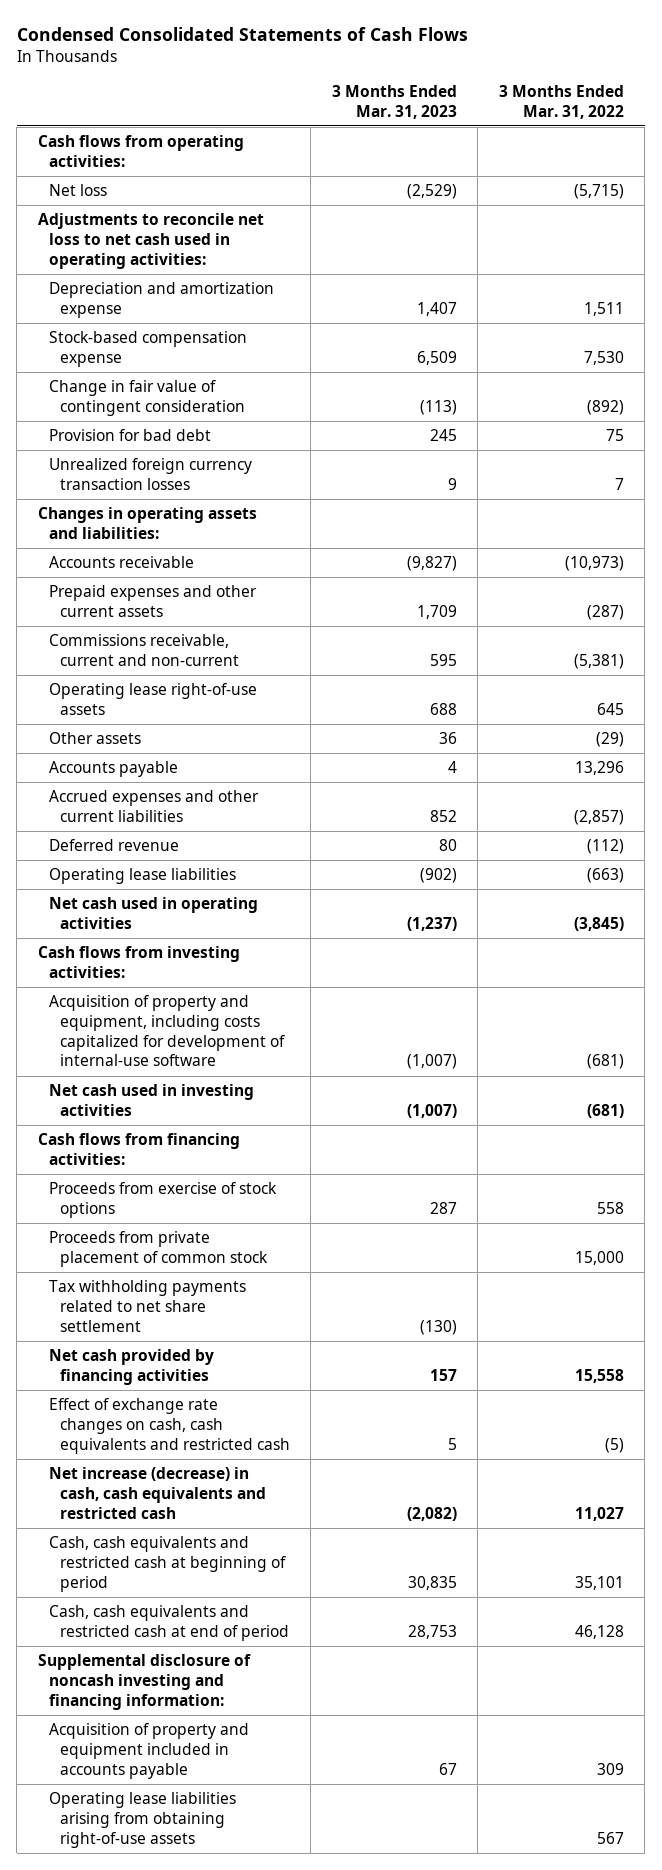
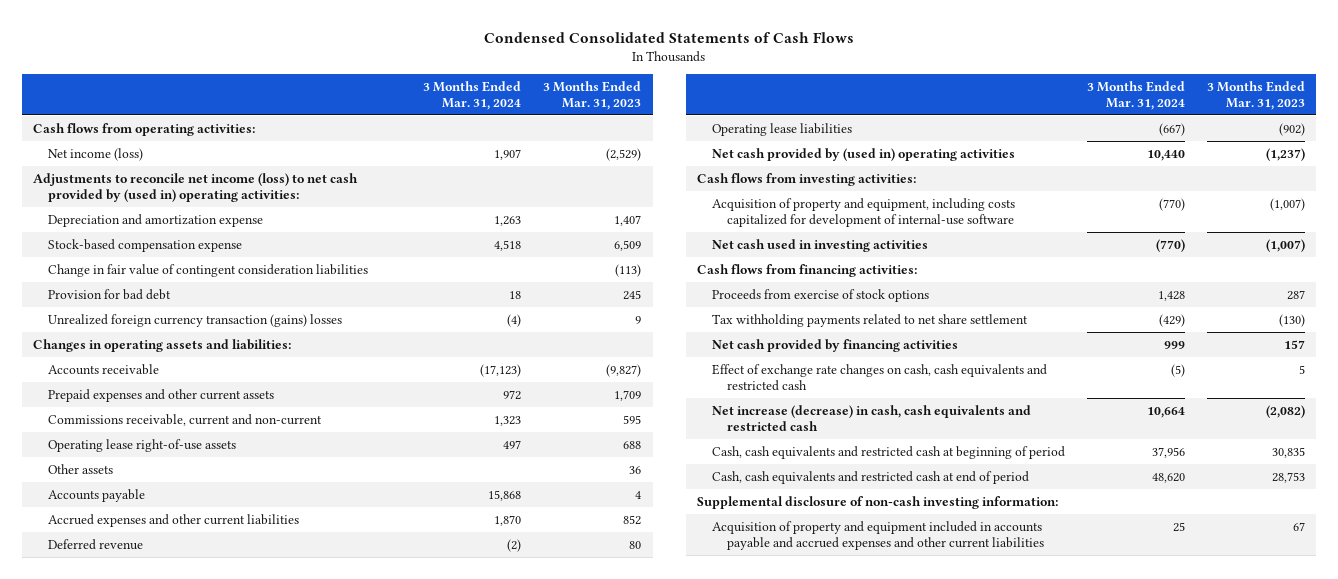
[498,85,624,119] 3 Months Ended Mar. 31, 2022 -> none
none -> [423,80,522,110] 3 Months Ended Mar. 31, 2024
[48,184,107,197] Net loss -> [48,147,144,161] Net income (loss)
[37,213,264,269] Adjustments to reconcile net loss to net cash used in operating activities: -> [33,172,359,202] Adjustments to reconcile net income (loss) to net cash provided by (used in) operating activities:
[48,380,245,416] Change in fair value of contingent consideration -> [48,263,369,277] Change in fair value of contingent consideration liabilities
[48,458,252,490] Unrealized foreign currency transaction losses -> [48,313,343,327] Unrealized foreign currency transaction (gains) losses
[48,897,258,929] Net cash used in operating activities -> [711,147,1015,161] Net cash provided by (used in) operating activities
[48,1231,268,1267] Proceeds from private placement of common stock -> none
[48,1792,236,1848] Operating lease liabilities arising from obtaining right-of-use assets -> none
[37,1654,251,1710] Supplemental disclosure of noncash investing and financing information: -> [696,495,1058,509] Supplemental disclosure of non-cash investing information:
[48,1723,249,1779] Acquisition of property and equipment included in accounts payable -> [711,520,1044,550] Acquisition of property and equipment included in accounts payable and accrued expenses and other current liabilities

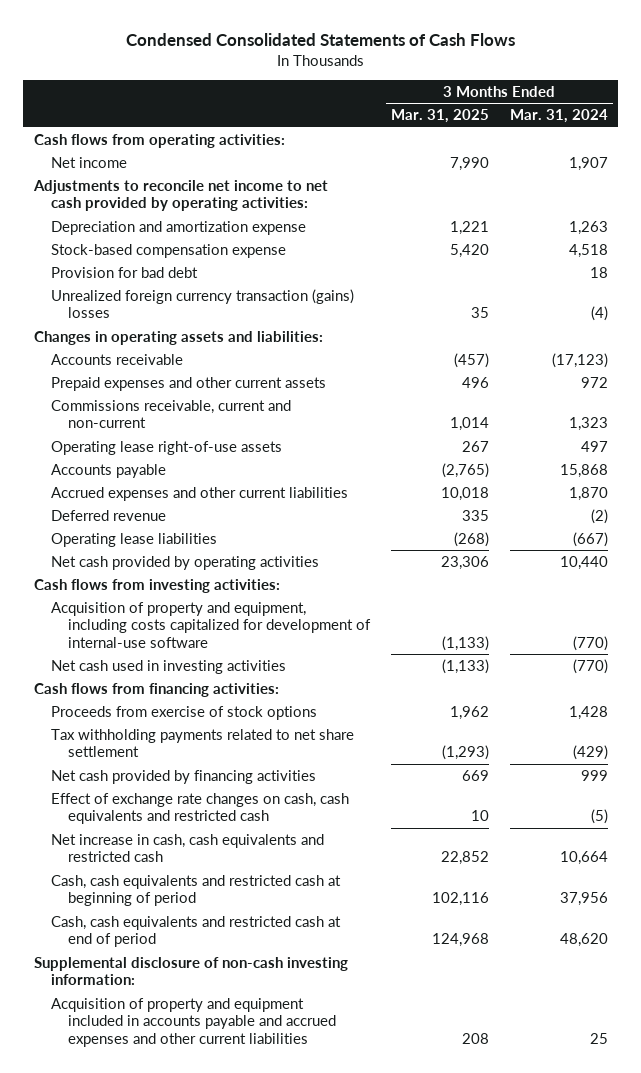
[543,80,642,110] 3 Months Ended Mar. 31, 2023 -> none
none -> [390,109,489,124] Mar. 31, 2025
[48,147,144,161] Net income (loss) -> [50,156,127,168] Net income
[33,172,359,202] Adjustments to reconcile net income (loss) to net cash provided by (used in) operating activities: -> [32,179,328,212] Adjustments to reconcile net income to net cash provided by operating activities:
[48,263,369,277] Change in fair value of contingent consideration liabilities -> none
[48,463,114,474] Other assets -> none
[711,147,1015,161] Net cash provided by (used in) operating activities -> [50,555,319,570] Net cash provided by operating activities
[711,404,1031,431] Net increase (decrease) in cash, cash equivalents and restricted cash -> [50,833,324,863] Net increase in cash, cash equivalents and restricted cash

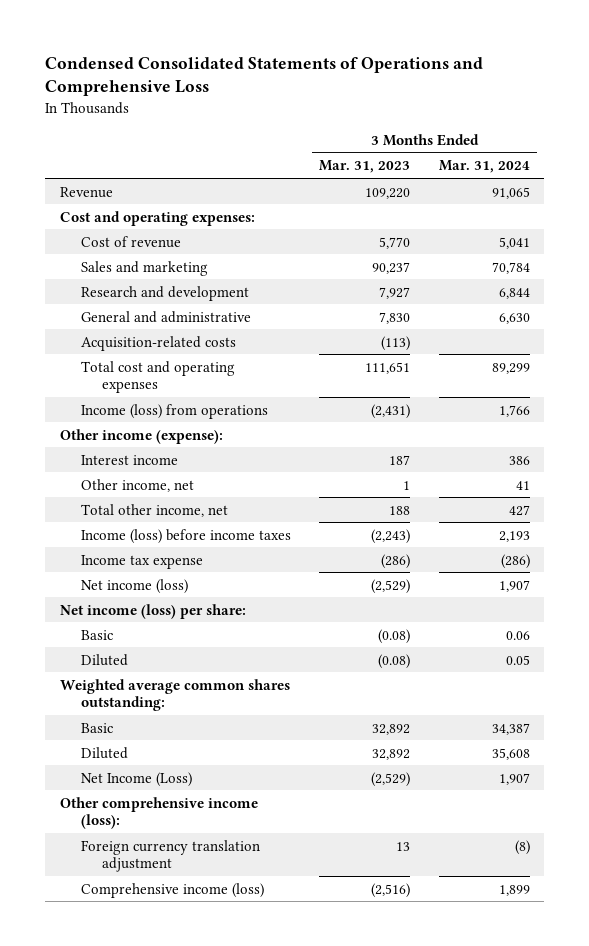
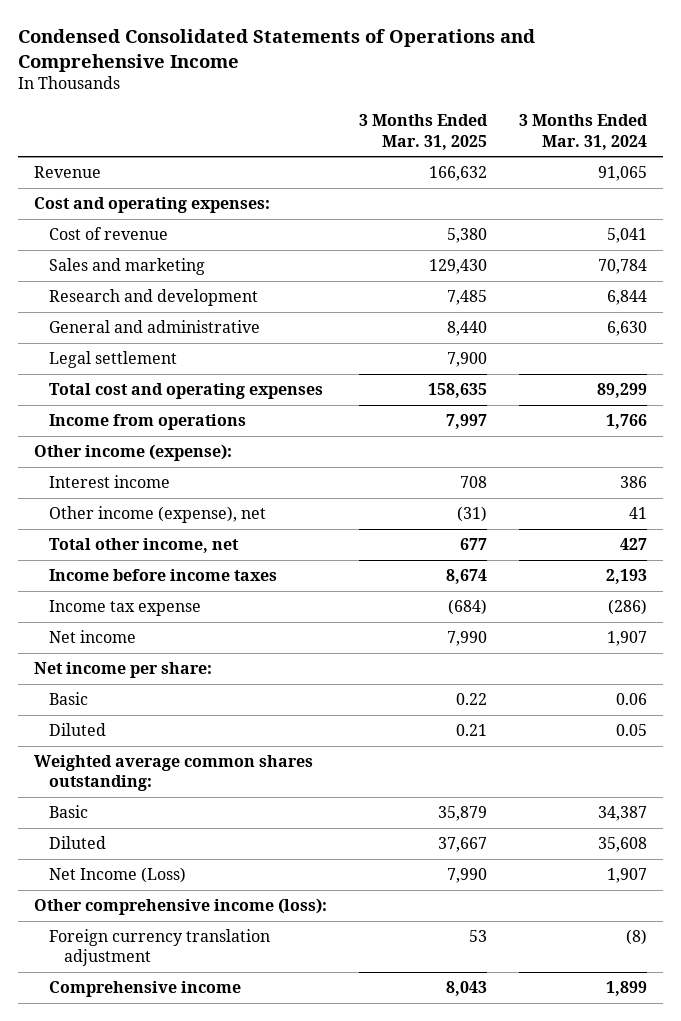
[45,56,484,97] Condensed Consolidated Statements of Operations and Comprehensive Loss -> [17,28,535,72] Condensed Consolidated Statements of Operations and Comprehensive Income
[319,160,411,174] Mar. 31, 2023 -> none
none -> [358,114,488,150] 3 Months Ended Mar. 31, 2025
[80,335,236,351] Acquisition-related costs -> none
none -> [48,351,177,369] Legal settlement
[80,403,268,419] Income (loss) from operations -> [48,414,246,431] Income from operations
[80,478,194,492] Other income, net -> [48,506,266,524] Other income (expense), net
[80,528,291,544] Income (loss) before income taxes -> [48,569,277,582] Income before income taxes
[80,578,188,594] Net income (loss) -> [48,630,136,644] Net income
[59,603,246,619] Net income (loss) per share: -> [33,662,212,679] Net income per share:
[80,882,264,898] Comprehensive income (loss) -> [48,981,241,998] Comprehensive income

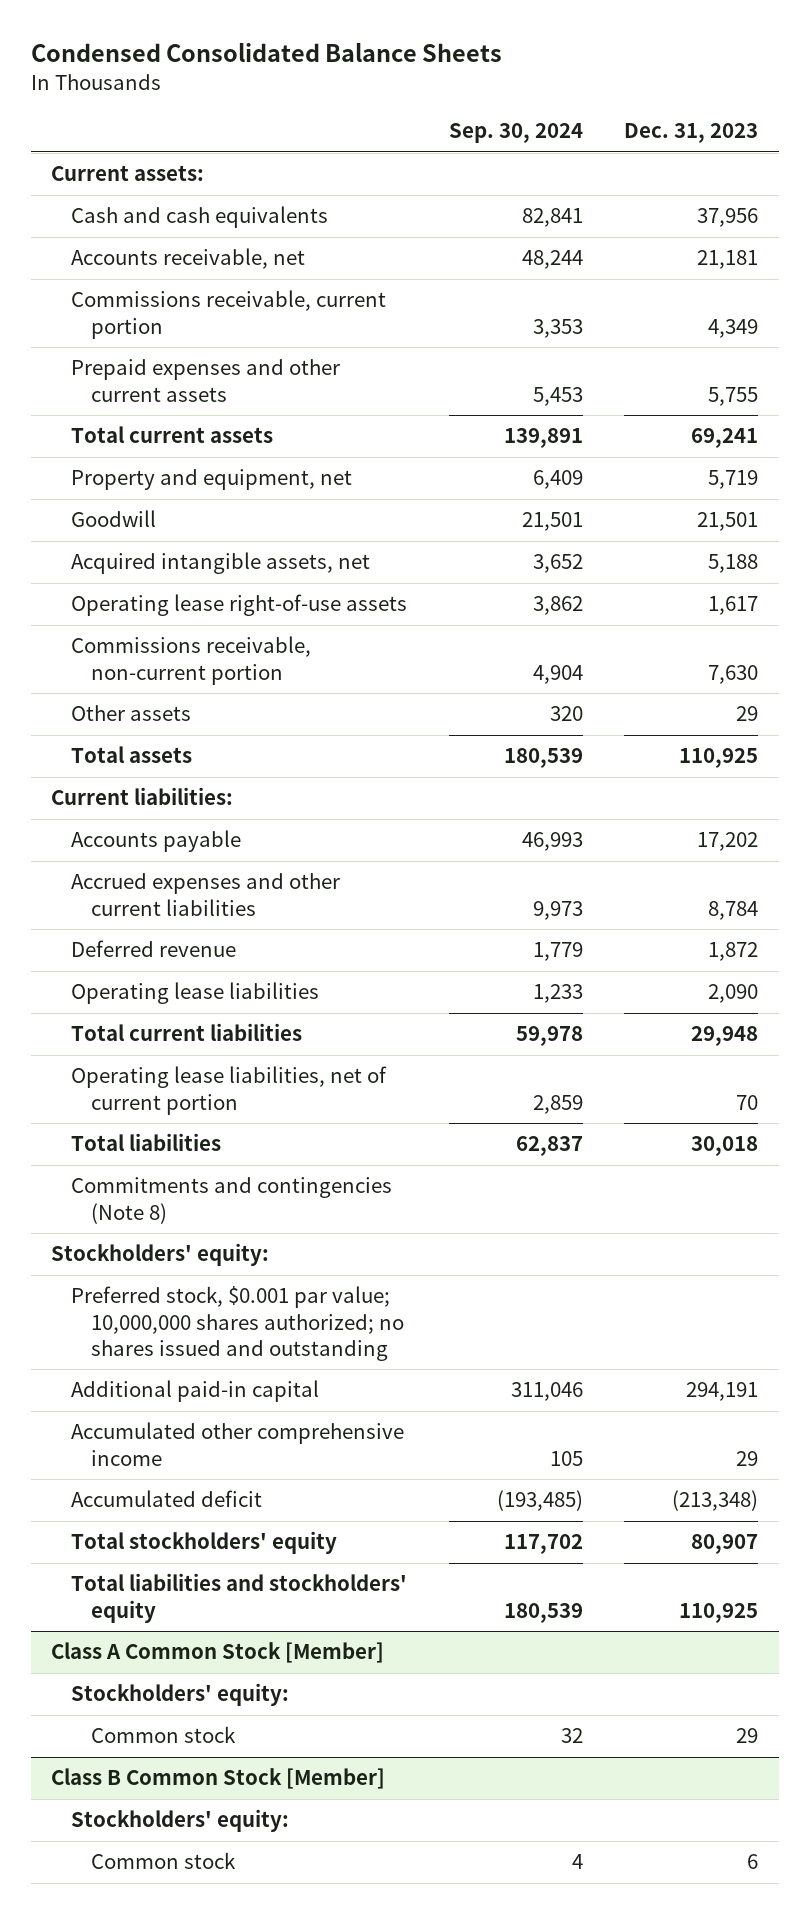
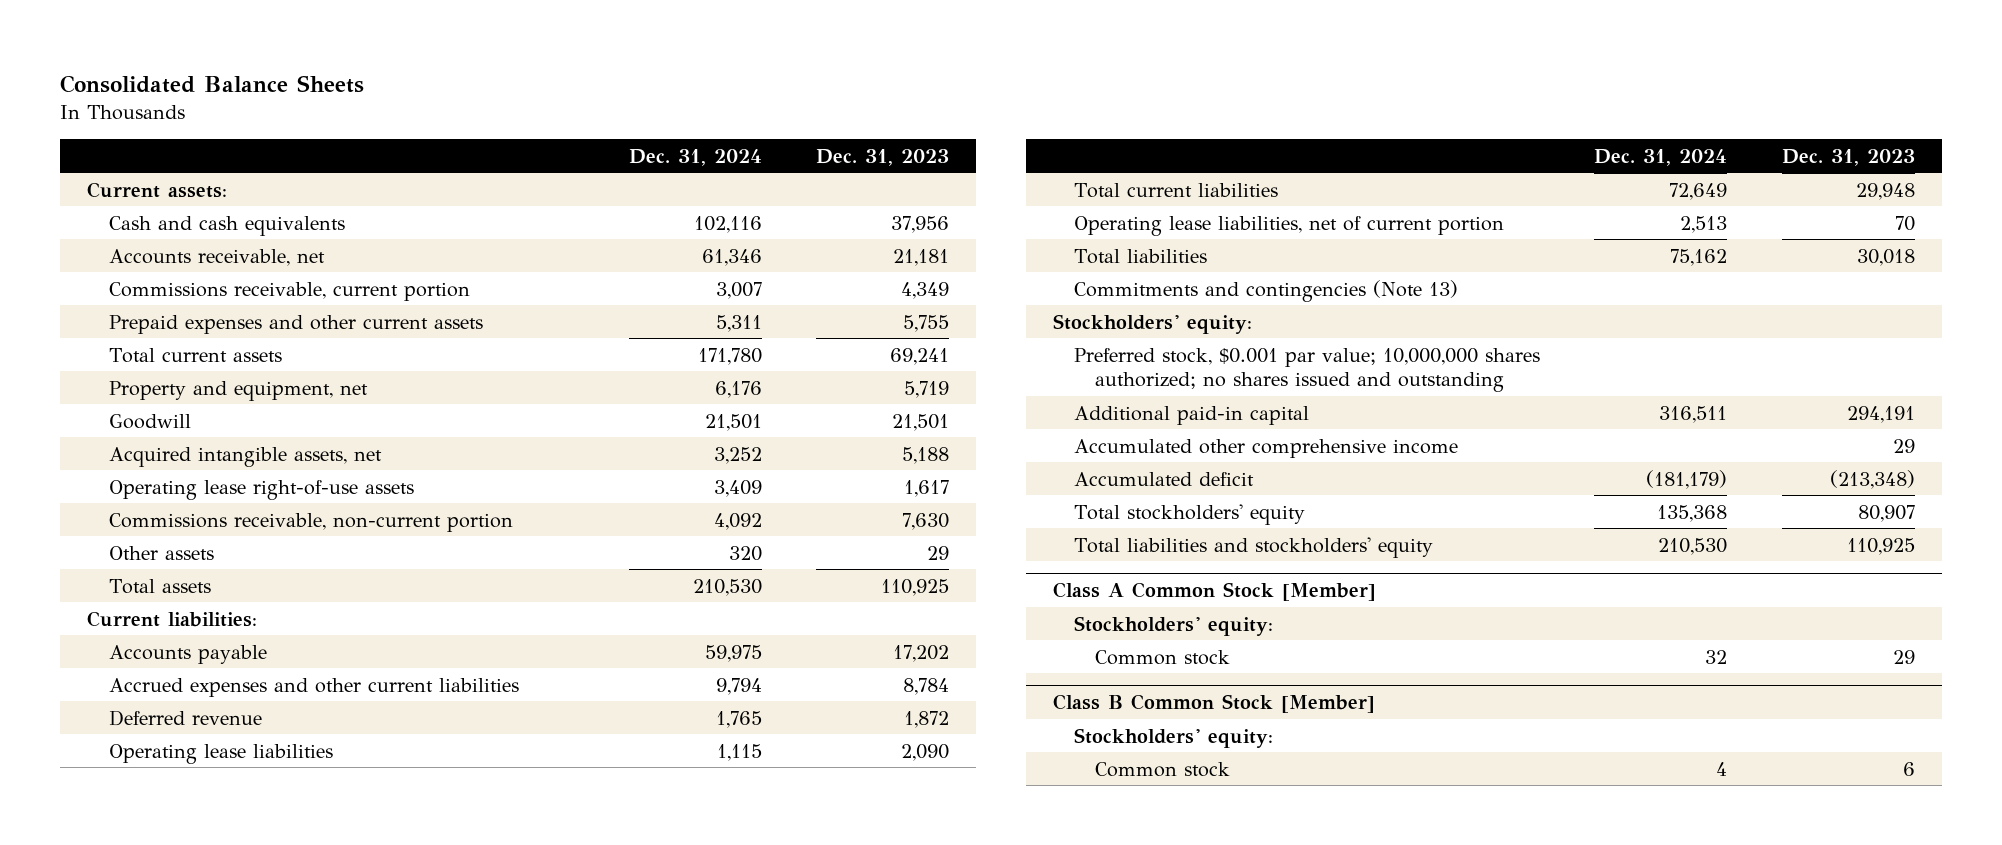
[30,42,502,63] Condensed Consolidated Balance Sheets -> [60,74,365,93] Consolidated Balance Sheets
[448,123,583,144] Sep. 30, 2024 -> none
none -> [628,148,762,166] Dec. 31, 2024
[71,1177,393,1224] Commitments and contingencies (Note 8) -> [1074,279,1459,302] Commitments and contingencies (Note 13)

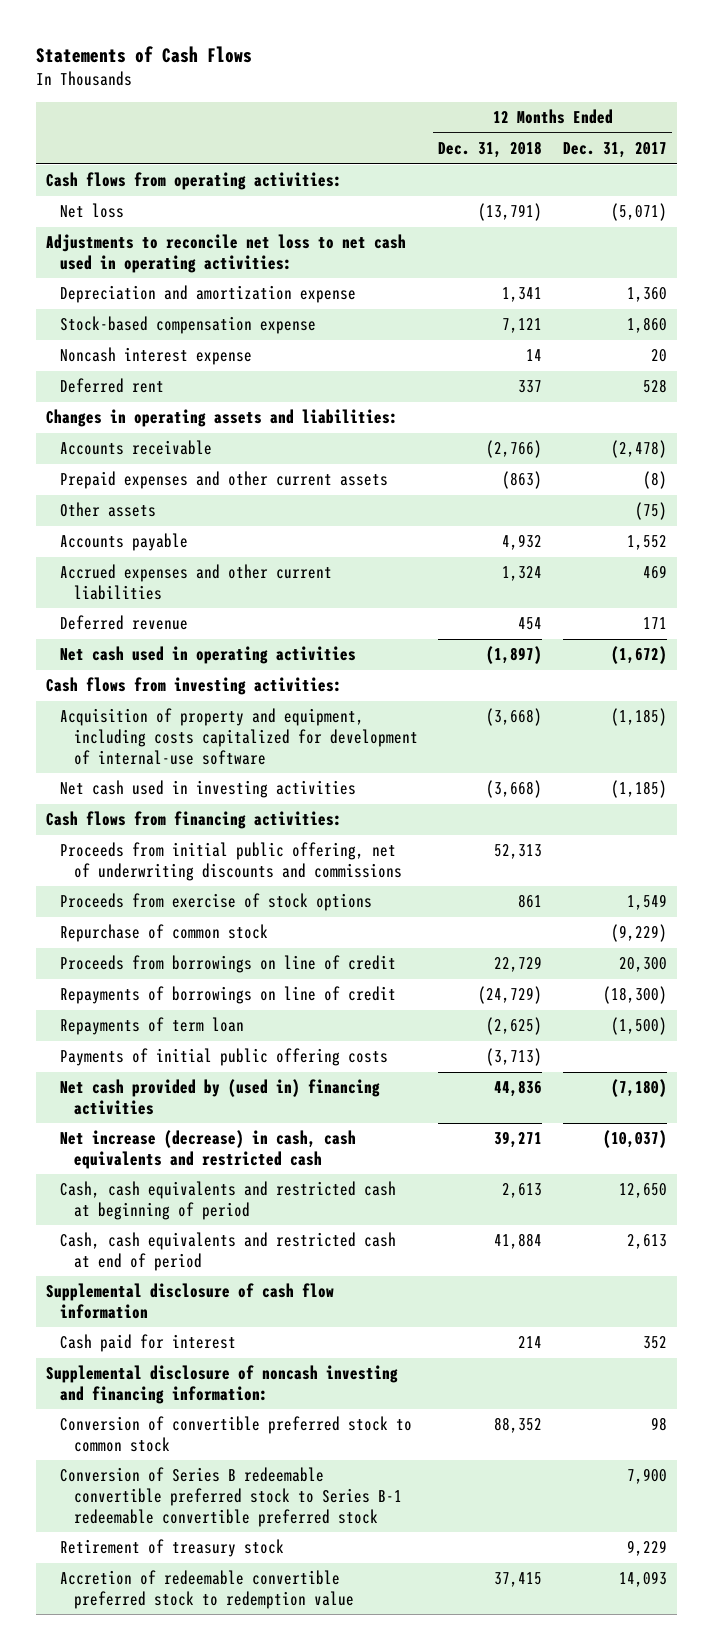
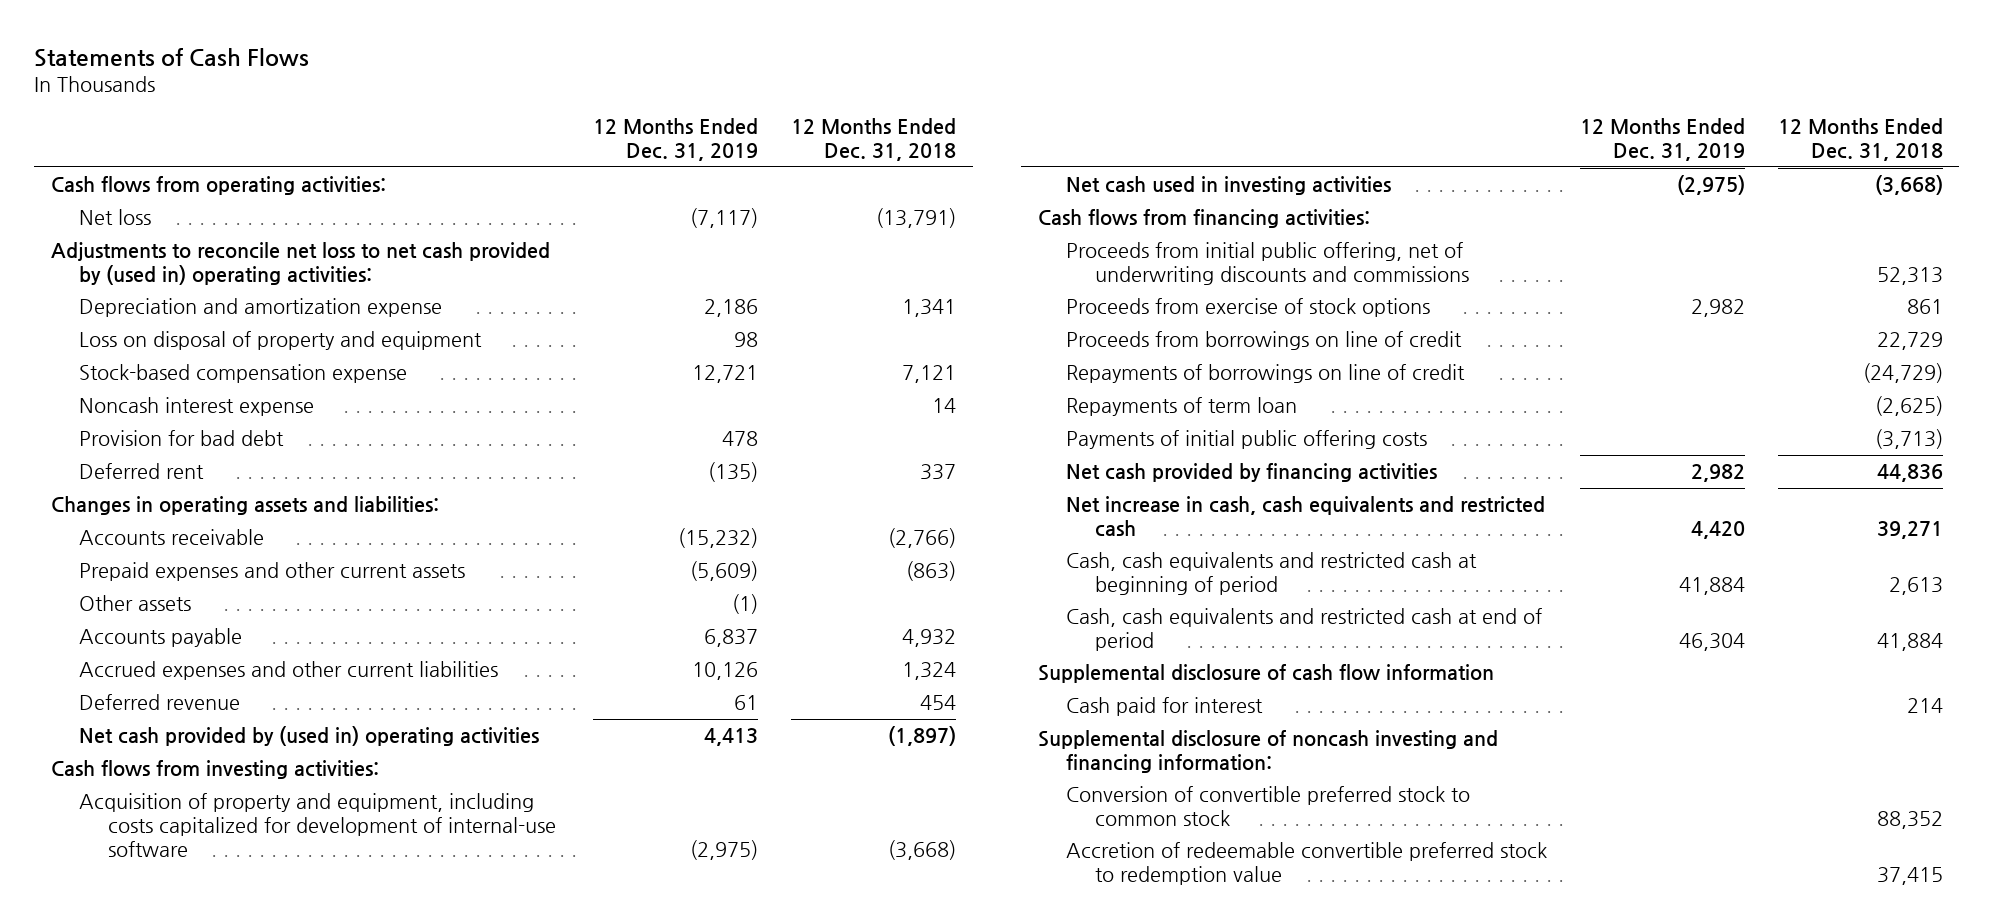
[562,142,667,159] Dec. 31, 2017 -> none
none -> [593,118,759,162] 12 Months Ended Dec. 31, 2019
[45,234,406,273] Adjustments to reconcile net loss to net cash used in operating activities: -> [50,242,550,285] Adjustments to reconcile net loss to net cash provided by (used in) operating activities:
none -> [79,331,483,351] Loss on disposal of property and equipment
none -> [79,430,285,447] Provision for bad debt
[59,646,356,665] Net cash used in operating activities -> [79,726,540,747] Net cash provided by (used in) operating activities
[59,924,268,943] Repurchase of common stock -> none
[59,1079,380,1115] Net cash provided by (used in) financing activities -> [1066,463,1438,483] Net cash provided by financing activities
[59,1130,356,1169] Net increase (decrease) in cash, cash equivalents and restricted cash -> [1066,496,1546,537] Net increase in cash, cash equivalents and restricted cash
[59,1467,403,1527] Conversion of Series B redeemable convertible preferred stock to Series B-1 redeemable convertible preferred stock -> none
[59,1539,284,1558] Retirement of treasury stock -> none

